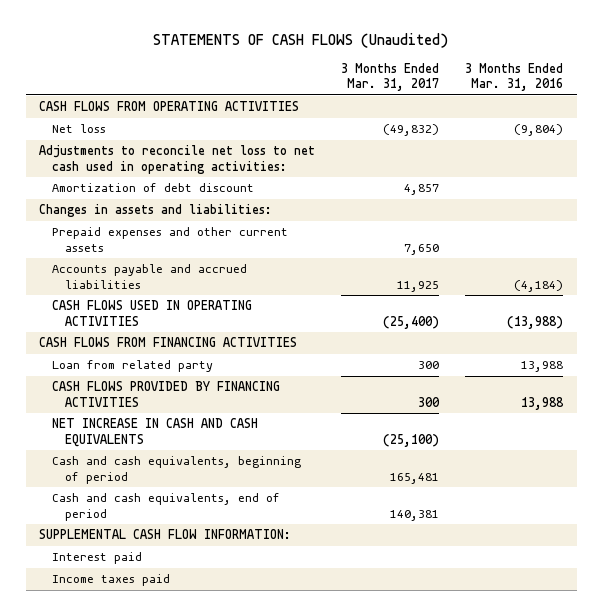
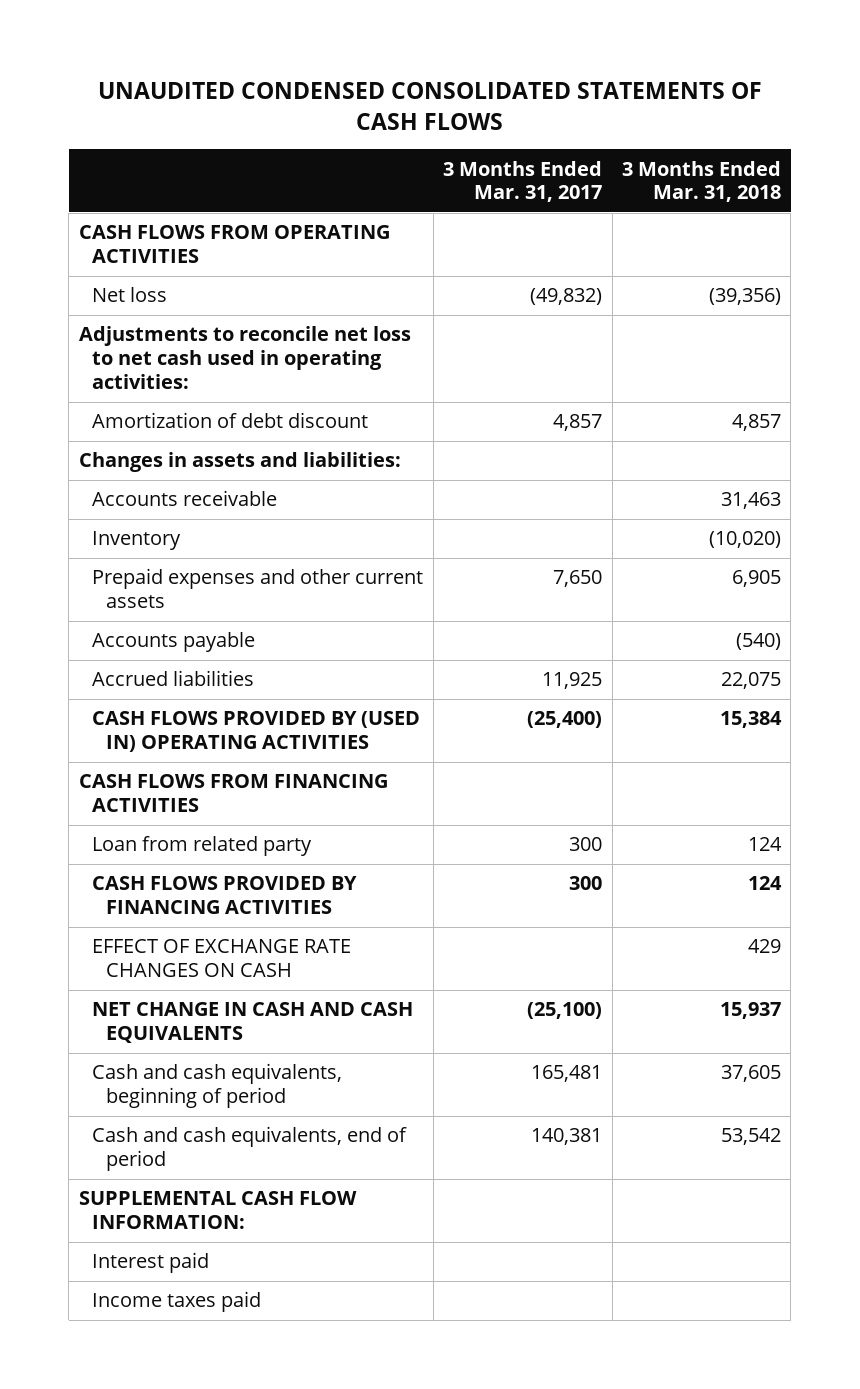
[153,33,449,49] STATEMENTS OF CASH FLOWS (Unaudited) -> [97,82,762,130] UNAUDITED CONDENSED CONSOLIDATED STATEMENTS OF CASH FLOWS
[465,63,564,92] 3 Months Ended Mar. 31, 2016 -> none
none -> [622,160,782,203] 3 Months Ended Mar. 31, 2018
none -> [92,490,278,507] Accounts receivable
none -> [92,531,182,551] Inventory
none -> [92,632,256,653] Accounts payable
[51,264,247,289] Accounts payable and accrued liabilities -> [92,670,255,687] Accrued liabilities
[51,300,252,326] CASH FLOWS USED IN OPERATING ACTIVITIES -> [92,711,421,753] CASH FLOWS PROVIDED BY (USED IN) OPERATING ACTIVITIES
none -> [92,939,352,978] EFFECT OF EXCHANGE RATE CHANGES ON CASH
[51,418,258,447] NET INCREASE IN CASH AND CASH EQUIVALENTS -> [92,1002,414,1044] NET CHANGE IN CASH AND CASH EQUIVALENTS

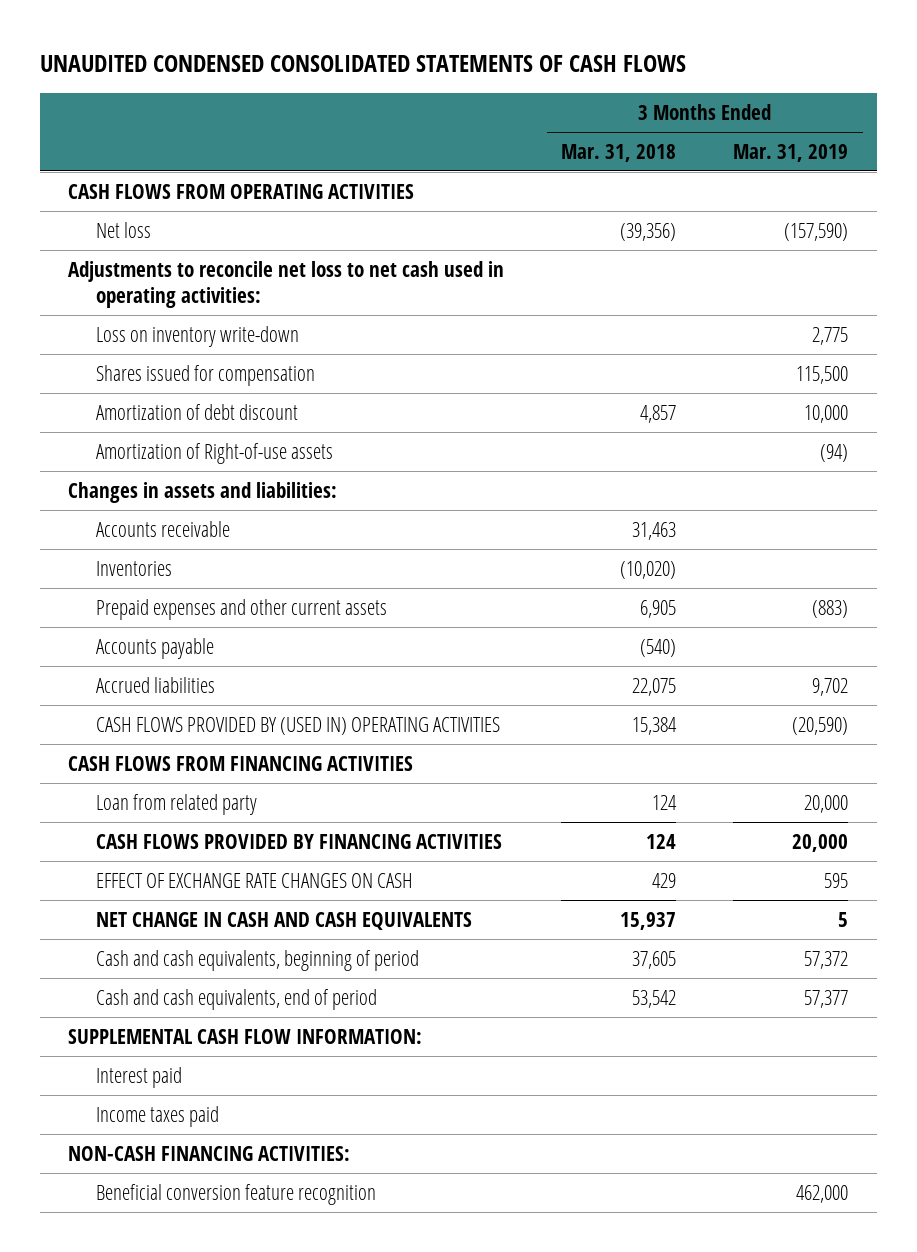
[443,160,603,203] 3 Months Ended Mar. 31, 2017 -> none
none -> [733,144,849,163] Mar. 31, 2019
none -> [96,325,300,347] Loss on inventory write-down
none -> [96,364,316,386] Shares issued for compensation
none -> [96,442,334,464] Amortization of Right-of-use assets
[92,531,182,551] Inventory -> [96,560,173,576] Inventories
none -> [68,1145,351,1161] NON-CASH FINANCING ACTIVITIES:
none -> [96,1183,377,1205] Beneficial conversion feature recognition

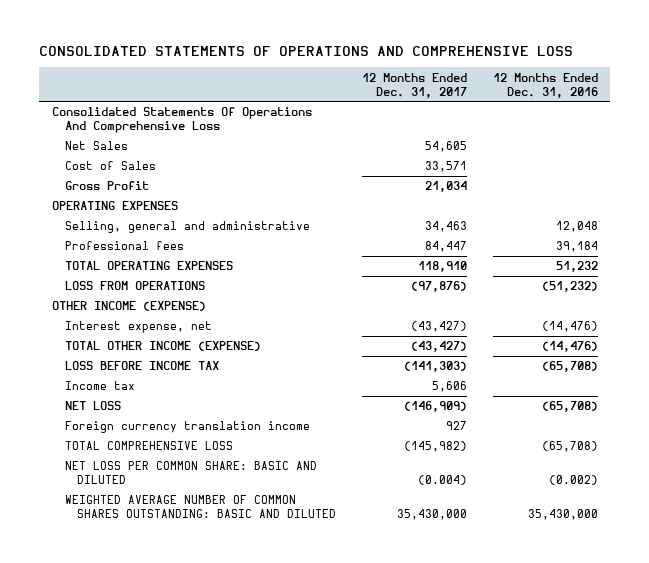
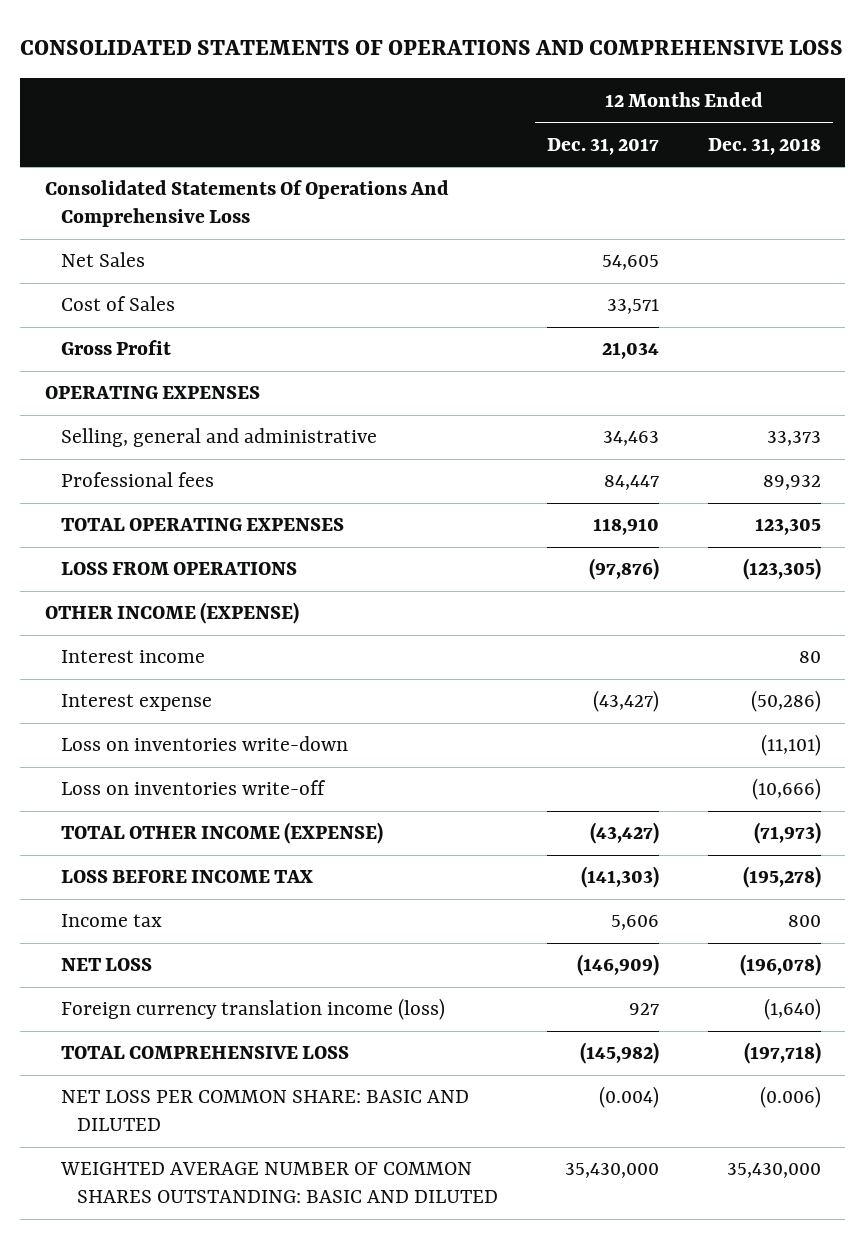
[492,72,598,98] 12 Months Ended Dec. 31, 2016 -> none
none -> [707,137,821,155] Dec. 31, 2018
none -> [60,650,205,664] Interest income
[64,321,212,334] Interest expense, net -> [60,694,212,712] Interest expense
none -> [60,736,348,752] Loss on inventories write-down
none -> [60,780,326,796] Loss on inventories write-off
[64,421,310,434] Foreign currency translation income -> [60,998,445,1021] Foreign currency translation income (loss)

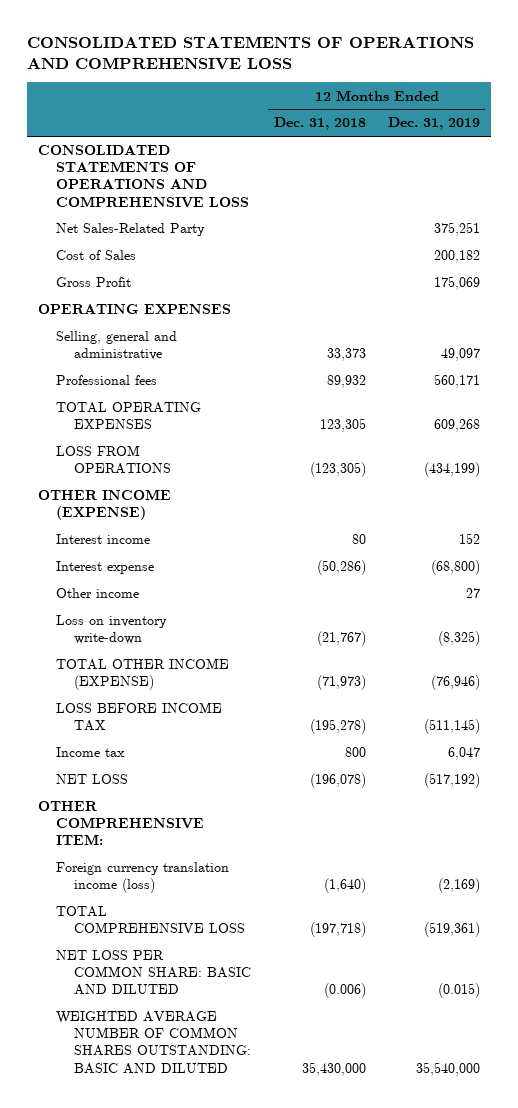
[546,137,659,155] Dec. 31, 2017 -> none
none -> [387,117,480,131] Dec. 31, 2019
[44,180,449,228] Consolidated Statements Of Operations And Comprehensive Loss -> [37,145,250,208] CONSOLIDATED STATEMENTS OF OPERATIONS AND COMPREHENSIVE LOSS
[60,252,145,268] Net Sales -> [56,223,206,237] Net Sales-Related Party
[60,736,348,752] Loss on inventories write-down -> none
none -> [56,588,140,599] Other income
[60,780,326,796] Loss on inventories write-off -> [56,615,168,645] Loss on inventory write-down
[751,778,821,801] (10,666) -> [316,631,366,647] (21,767)
none -> [37,801,205,846] OTHER COMPREHENSIVE ITEM:

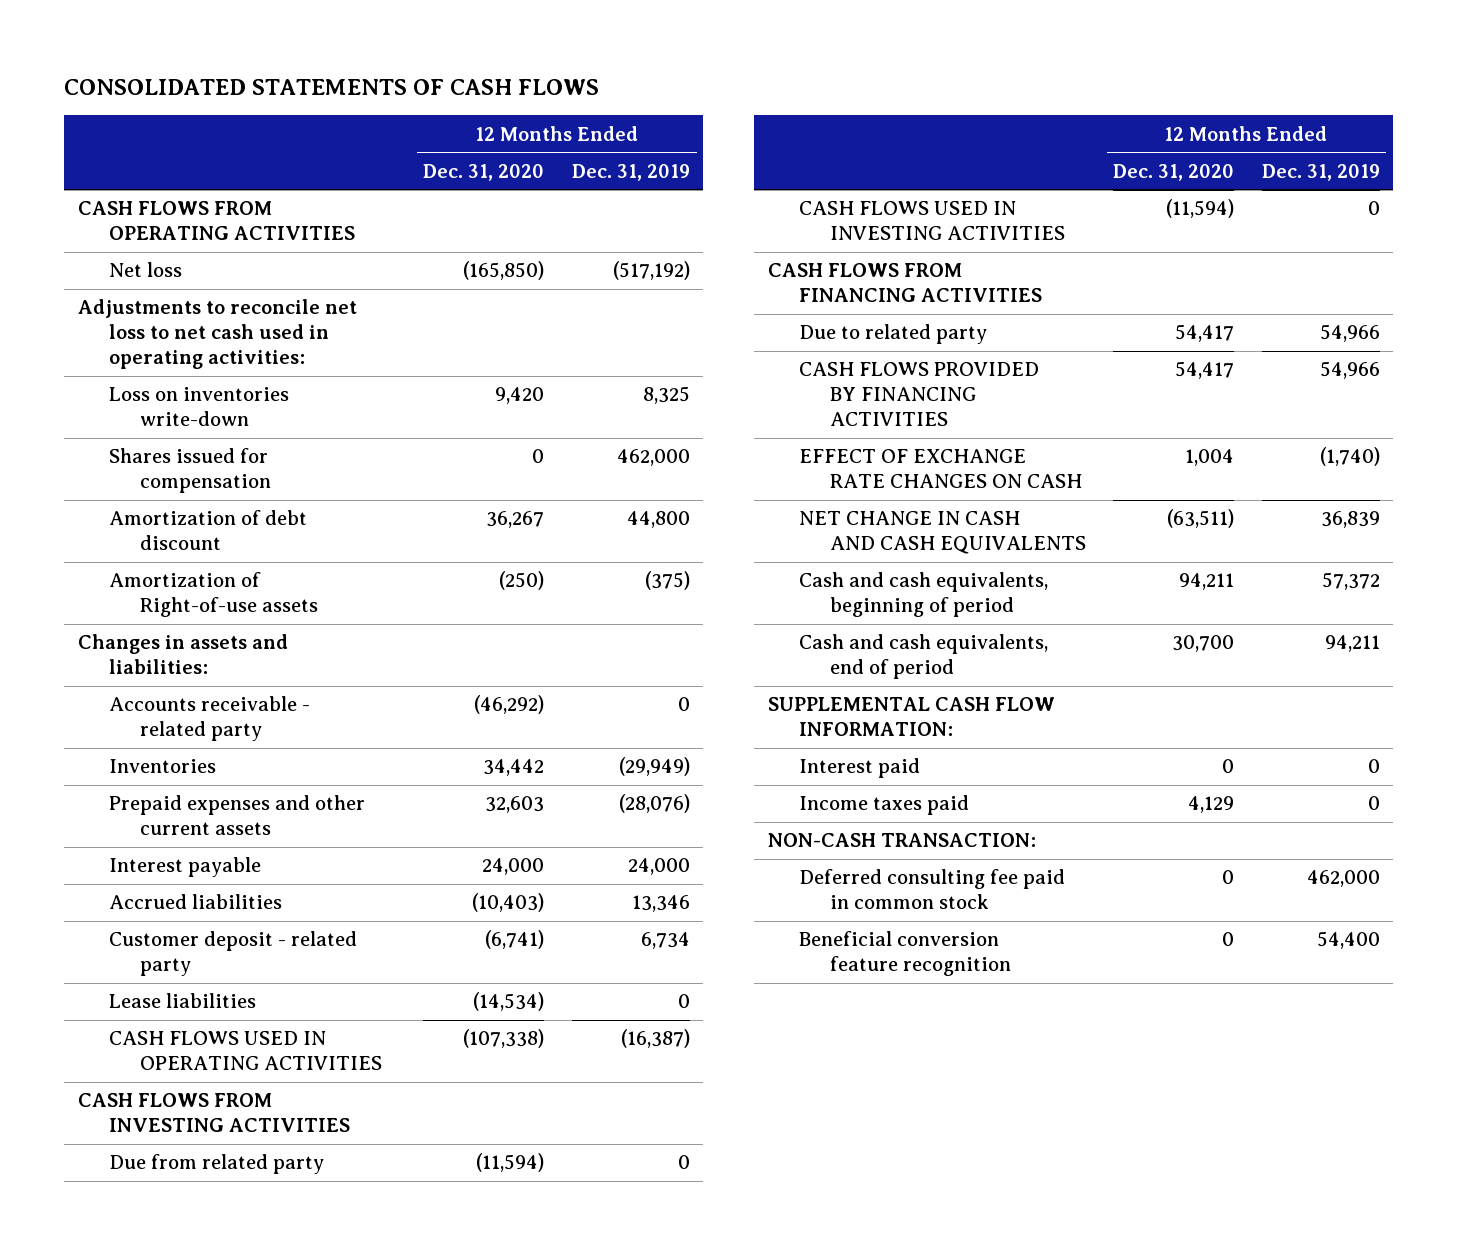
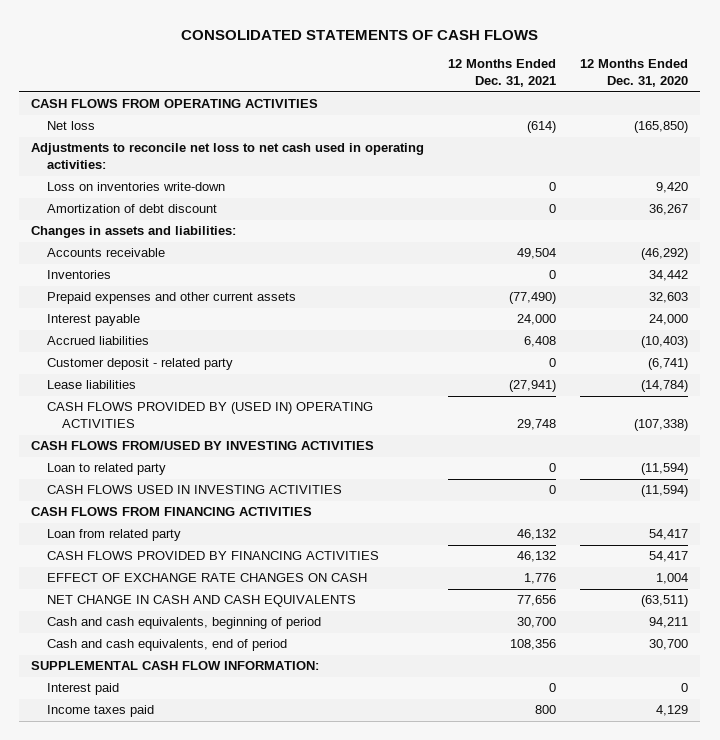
[571,163,690,181] Dec. 31, 2019 -> none
none -> [448,59,557,88] 12 Months Ended Dec. 31, 2021
[108,448,272,494] Shares issued for compensation -> none
[108,572,319,618] Amortization of Right-of-use assets -> none
[108,696,310,742] Accounts receivable - related party -> [46,248,165,258] Accounts receivable
[473,992,545,1012] (14,534) -> [641,380,689,393] (14,784)
[108,1031,383,1071] CASH FLOWS USED IN OPERATING ACTIVITIES -> [46,402,373,429] CASH FLOWS PROVIDED BY (USED IN) OPERATING ACTIVITIES
[77,1093,350,1133] CASH FLOWS FROM INVESTING ACTIVITIES -> [31,441,375,451] CASH FLOWS FROM/USED BY INVESTING ACTIVITIES
[108,1154,324,1175] Due from related party -> [46,463,166,476] Loan to related party
[798,324,987,345] Due to related party -> [46,529,181,542] Loan from related party
[767,833,1036,848] NON-CASH TRANSACTION: -> none
[798,869,1065,910] Deferred consulting fee paid in common stock -> none
[798,931,1012,977] Beneficial conversion feature recognition -> none

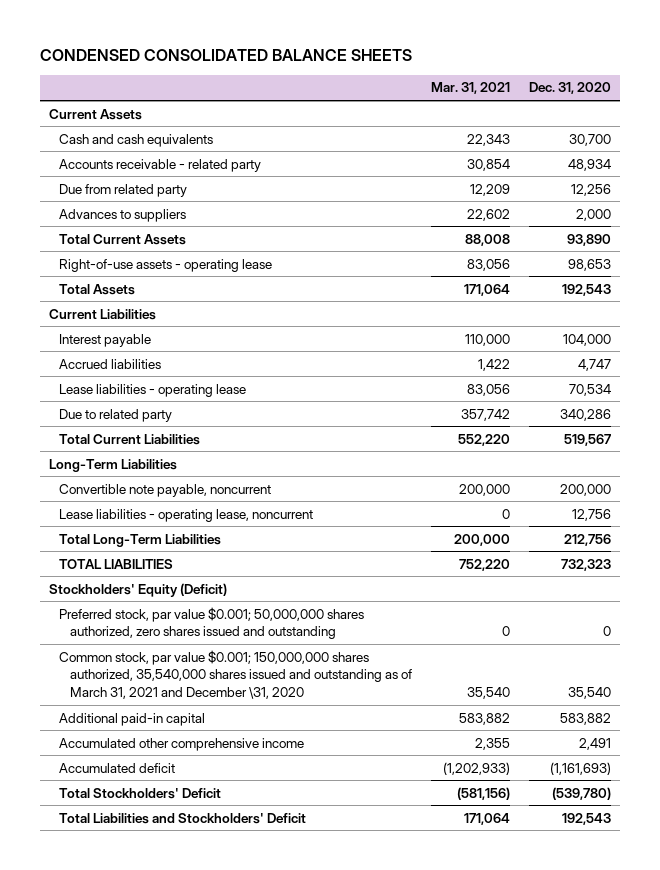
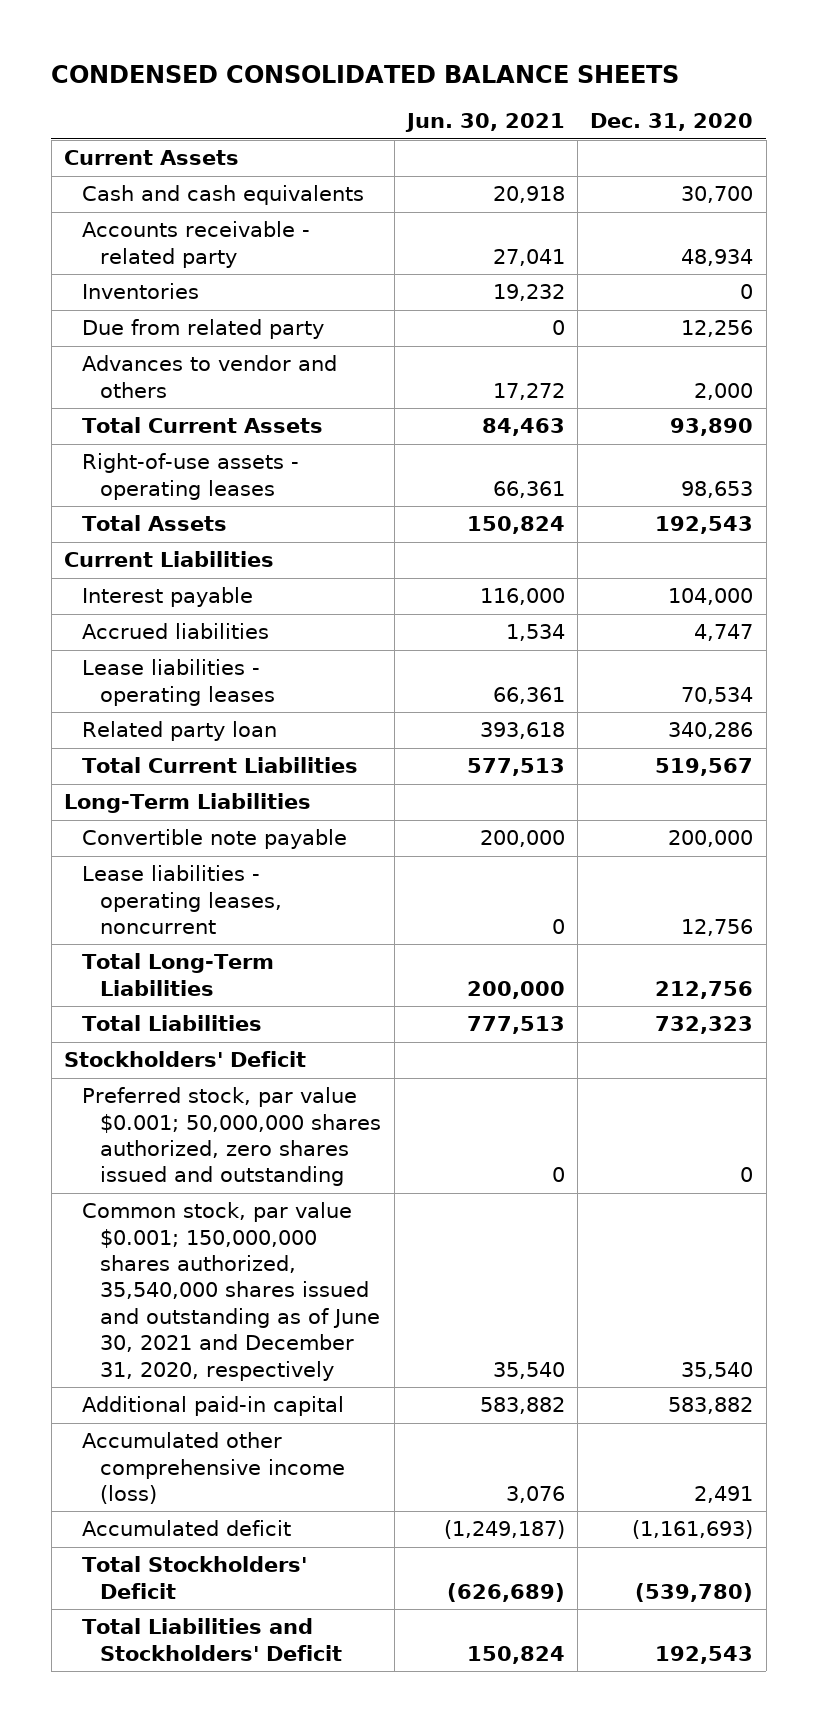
[430,82,510,95] Mar. 31, 2021 -> none
none -> [404,113,565,133] Jun. 30, 2021
none -> [82,283,200,300] Inventories
[59,208,187,222] Advances to suppliers -> [82,355,338,398] Advances to vendor and others
[59,258,273,272] Right-of-use assets - operating lease -> [82,453,300,500] Right-of-use assets - operating leases
[59,383,247,397] Lease liabilities - operating lease -> [82,659,276,706] Lease liabilities - operating leases
[59,408,173,422] Due to related party -> [82,721,278,742] Related party loan
[59,483,272,497] Convertible note payable, noncurrent -> [82,829,348,850] Convertible note payable
[59,508,314,522] Lease liabilities - operating lease, noncurrent -> [82,865,283,935] Lease liabilities - operating leases, noncurrent
[59,558,174,569] TOTAL LIABILITIES -> [82,1015,263,1032] Total Liabilities
[49,582,228,597] Stockholders' Equity (Deficit) -> [63,1051,306,1068] Stockholders' Deficit
[59,649,412,699] Common stock, par value $0.001; 150,000,000 shares authorized, 35,540,000 shares issued and outstanding as of March 31, 2021 and December \31, 2020 -> [82,1202,381,1381] Common stock, par value $0.001; 150,000,000 shares authorized, 35,540,000 shares issued and outstanding as of June 30, 2021 and December 31, 2020, respectively
[59,737,305,751] Accumulated other comprehensive income -> [82,1432,346,1505] Accumulated other comprehensive income (loss)

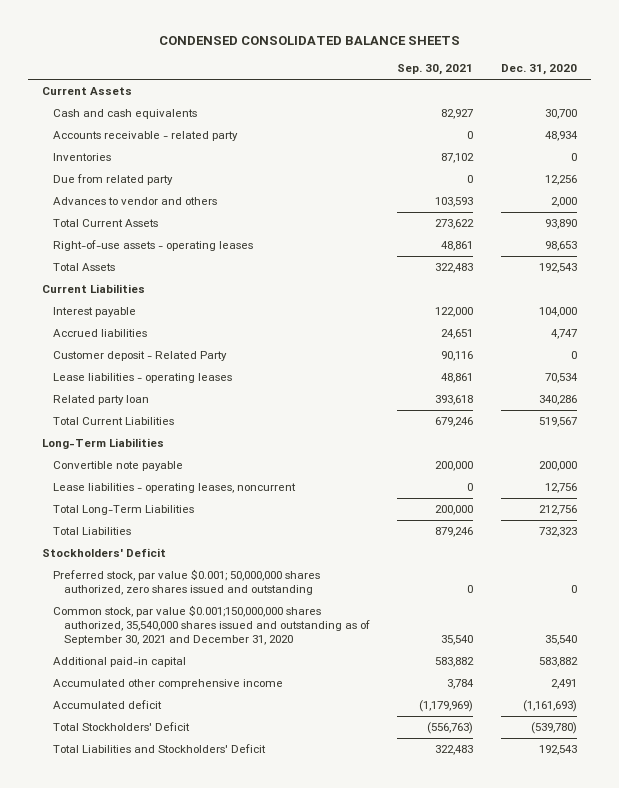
[404,113,565,133] Jun. 30, 2021 -> none
none -> [397,64,474,76] Sep. 30, 2021
none -> [52,351,227,362] Customer deposit - Related Party
[82,1202,381,1381] Common stock, par value $0.001; 150,000,000 shares authorized, 35,540,000 shares issued and outstanding as of June 30, 2021 and December 31, 2020, respectively -> [52,605,370,645] Common stock, par value $0.001;150,000,000 shares authorized, 35,540,000 shares issued and outstanding as of September 30, 2021 and December 31, 2020
[82,1432,346,1505] Accumulated other comprehensive income (loss) -> [52,679,283,690] Accumulated other comprehensive income

